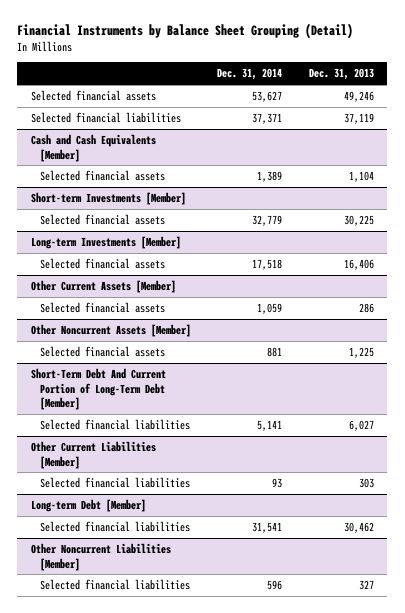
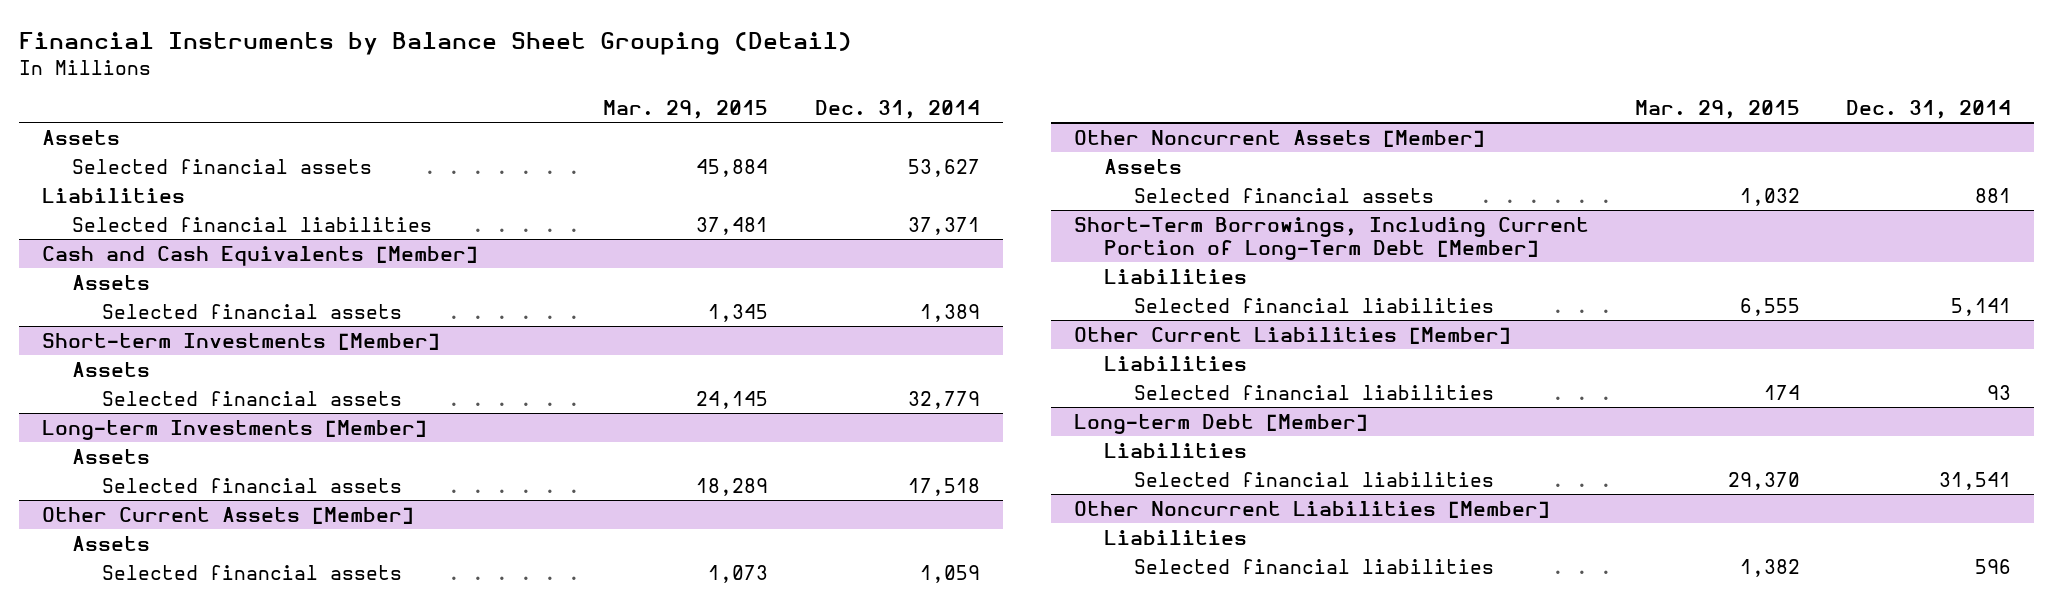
[308,68,374,81] Dec. 31, 2013 -> none
none -> [603,100,769,120] Mar. 29, 2015
none -> [42,129,121,145] Assets
none -> [42,187,186,203] Liabilities
none -> [72,274,151,290] Assets
none -> [72,361,151,377] Assets
none -> [72,448,151,464] Assets
none -> [72,535,151,551] Assets
none -> [1103,158,1182,174] Assets
[30,367,166,411] Short-Term Debt And Current Portion of Long-Term Debt [Member] -> [1073,216,1589,260] Short-Term Borrowings, Including Current Portion of Long-Term Debt [Member]
none -> [1103,268,1247,284] Liabilities
none -> [1103,355,1247,371] Liabilities
none -> [1103,442,1247,458] Liabilities
none -> [1103,529,1247,545] Liabilities

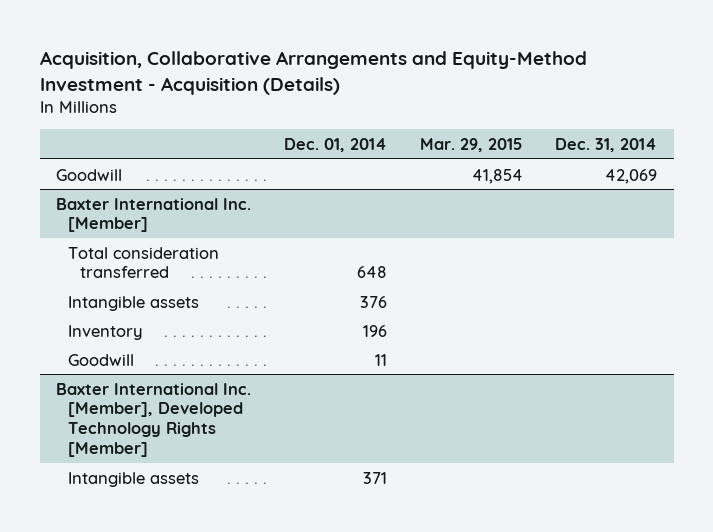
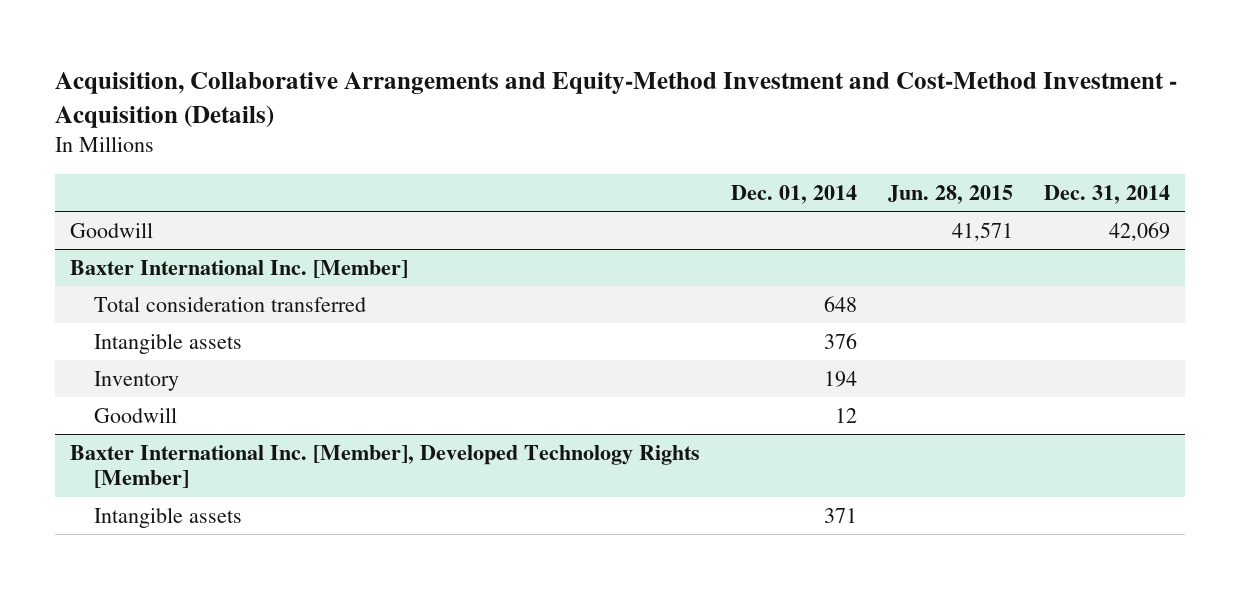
[39,51,587,95] Acquisition, Collaborative Arrangements and Equity-Method Investment - Acquisition (Details) -> [54,71,1177,128] Acquisition, Collaborative Arrangements and Equity-Method Investment and Cost-Method Investment - Acquisition (Details)
[419,137,523,152] Mar. 29, 2015 -> none
none -> [888,184,1014,204] Jun. 28, 2015
[362,324,387,337] 196 -> [824,370,858,387] 194
[374,353,387,366] 11 -> [835,407,858,423] 12

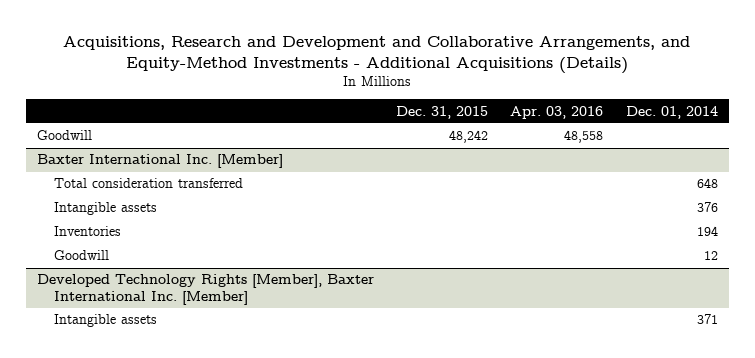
[54,71,1177,128] Acquisition, Collaborative Arrangements and Equity-Method Investment and Cost-Method Investment - Acquisition (Details) -> [63,35,691,74] Acquisitions, Research and Development and Collaborative Arrangements, and Equity-Method Investments - Additional Acquisitions (Details)
[888,184,1014,204] Jun. 28, 2015 -> none
[1043,184,1170,204] Dec. 31, 2014 -> none
none -> [396,105,489,119] Dec. 31, 2015
none -> [510,105,604,119] Apr. 03, 2016
[94,370,180,391] Inventory -> [54,226,122,237] Inventories
[70,444,701,489] Baxter International Inc. [Member], Developed Technology Rights [Member] -> [36,274,374,305] Developed Technology Rights [Member], Baxter International Inc. [Member]

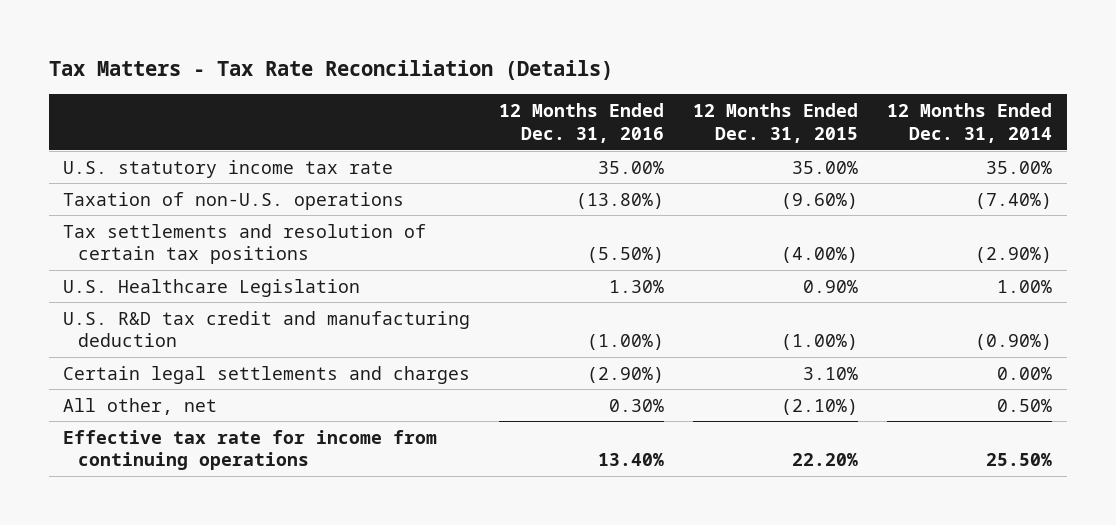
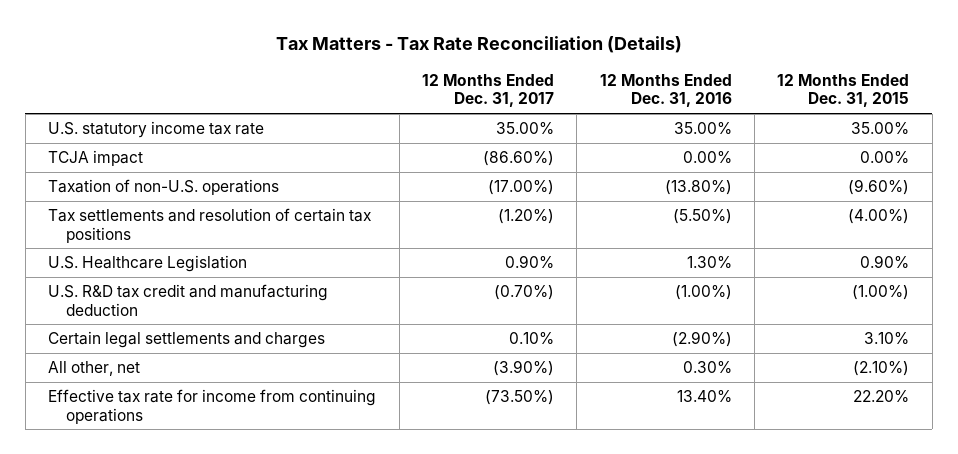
[887,102,1053,143] 12 Months Ended Dec. 31, 2014 -> none
none -> [422,73,555,108] 12 Months Ended Dec. 31, 2017
none -> [48,150,144,167] TCJA impact

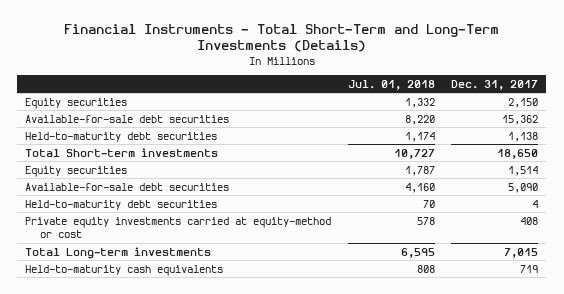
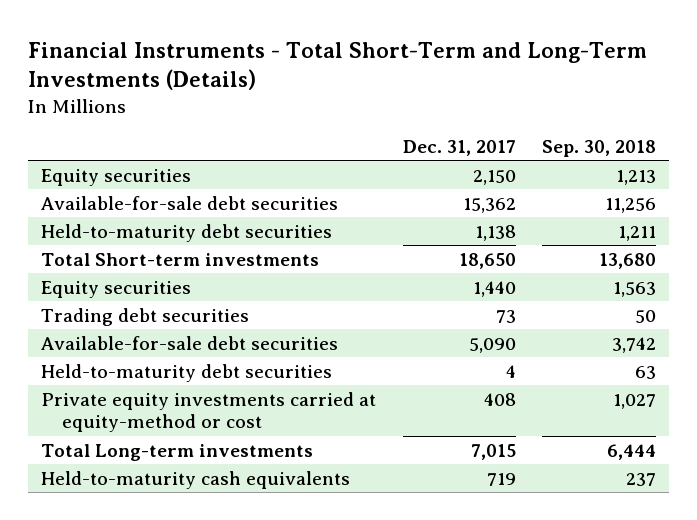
[347,79,435,90] Jul. 01, 2018 -> none
none -> [541,139,656,157] Sep. 30, 2018
[508,165,539,176] 1,514 -> [472,280,516,297] 1,440
none -> [41,307,250,326] Trading debt securities

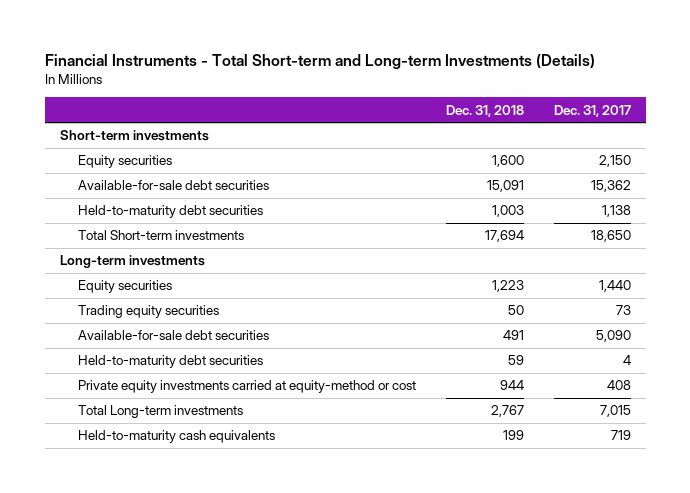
[28,41,648,91] Financial Instruments - Total Short-Term and Long-Term Investments (Details) -> [44,53,595,69] Financial Instruments - Total Short-term and Long-term Investments (Details)
[541,139,656,157] Sep. 30, 2018 -> none
none -> [445,104,524,117] Dec. 31, 2018
none -> [59,130,209,142] Short-term investments
none -> [59,255,205,269] Long-term investments
[41,307,250,326] Trading debt securities -> [77,305,219,319] Trading equity securities

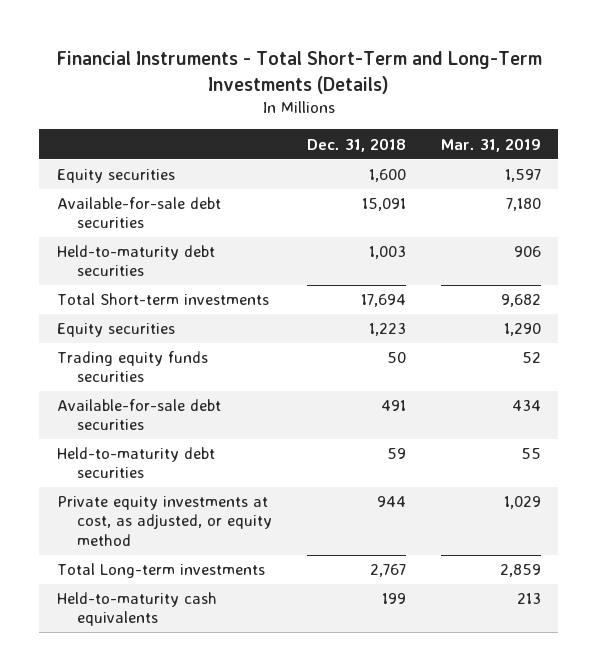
[44,53,595,69] Financial Instruments - Total Short-term and Long-term Investments (Details) -> [55,50,542,94] Financial Instruments - Total Short-Term and Long-Term Investments (Details)
[553,104,631,117] Dec. 31, 2017 -> none
none -> [440,137,541,152] Mar. 31, 2019
[59,130,209,142] Short-term investments -> none
[59,255,205,269] Long-term investments -> none
[77,305,219,319] Trading equity securities -> [56,351,208,383] Trading equity funds securities
[77,380,416,394] Private equity investments carried at equity-method or cost -> [56,496,273,546] Private equity investments at cost, as adjusted, or equity method

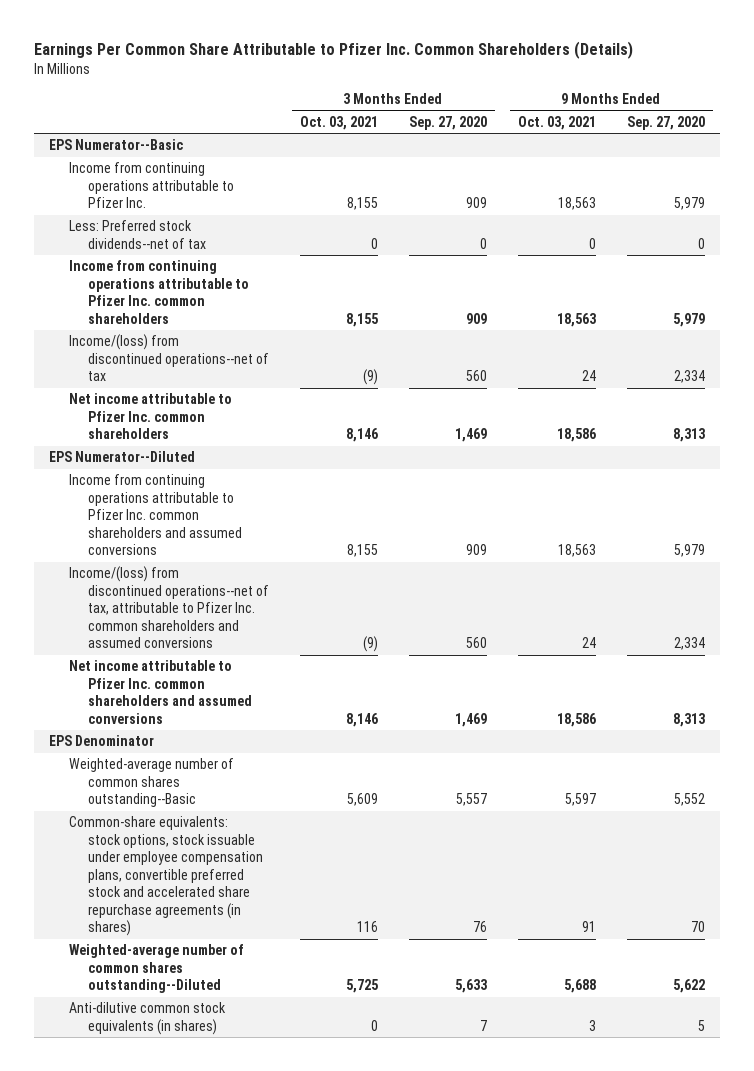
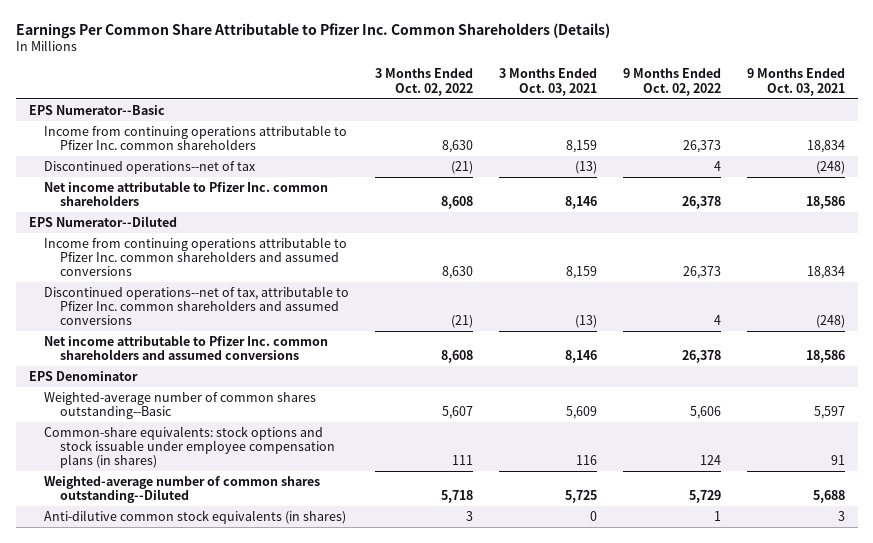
[408,115,487,130] Sep. 27, 2020 -> none
[626,115,705,130] Sep. 27, 2020 -> none
none -> [375,68,474,96] 3 Months Ended Oct. 02, 2022
none -> [622,68,721,96] 9 Months Ended Oct. 02, 2022
[68,162,235,209] Income from continuing operations attributable to Pfizer Inc. -> none
[68,220,207,249] Less: Preferred stock dividends--net of tax -> none
[345,312,378,327] 8,155 -> [566,140,598,154] 8,159
[556,312,596,327] 18,563 -> [806,140,845,154] 18,834
[68,334,270,382] Income/(loss) from discontinued operations--net of tax -> [44,160,257,174] Discontinued operations--net of tax
[362,369,378,386] (9) -> [575,160,598,174] (13)
[581,370,596,382] 24 -> [815,160,845,174] (248)
[346,544,378,558] 8,155 -> [566,266,598,280] 8,159
[557,544,596,558] 18,563 -> [806,266,845,280] 18,834
[68,566,270,649] Income/(loss) from discontinued operations--net of tax, attributable to Pfizer Inc. common shareholders and assumed conversions -> [44,285,350,326] Discontinued operations--net of tax, attributable to Pfizer Inc. common shareholders and assumed conversions
[362,636,378,653] (9) -> [575,315,598,329] (13)
[581,637,596,649] 24 -> [815,315,845,329] (248)
[68,816,264,937] Common-share equivalents: stock options, stock issuable under employee compensation plans, convertible preferred stock and accelerated share repurchase agreements (in shares) -> [44,425,336,469] Common-share equivalents: stock options and stock issuable under employee compensation plans (in shares)

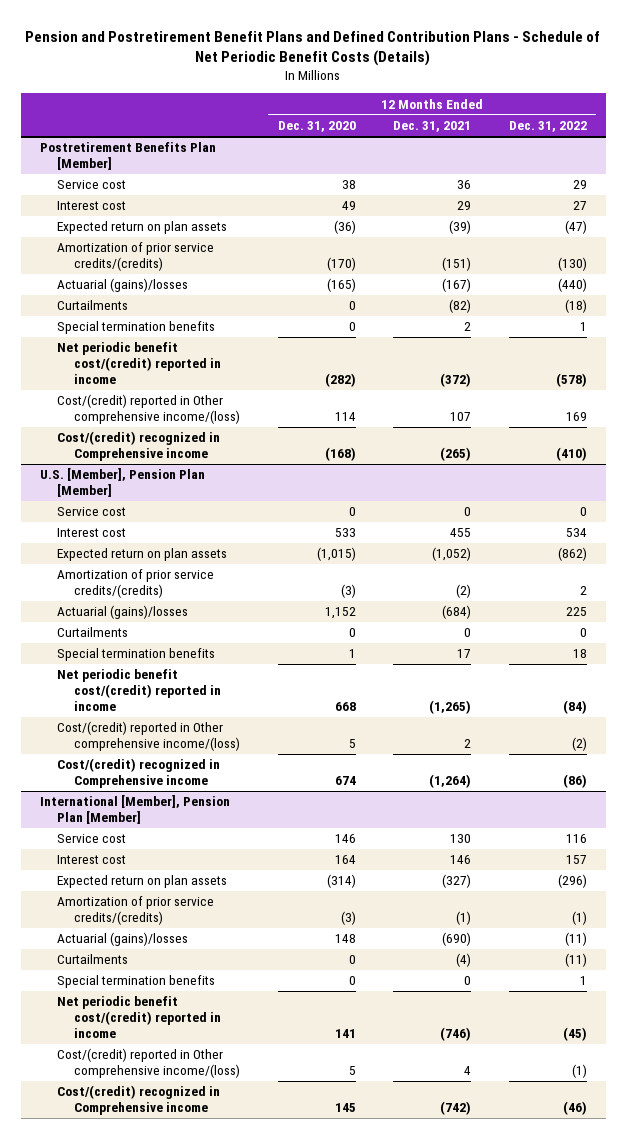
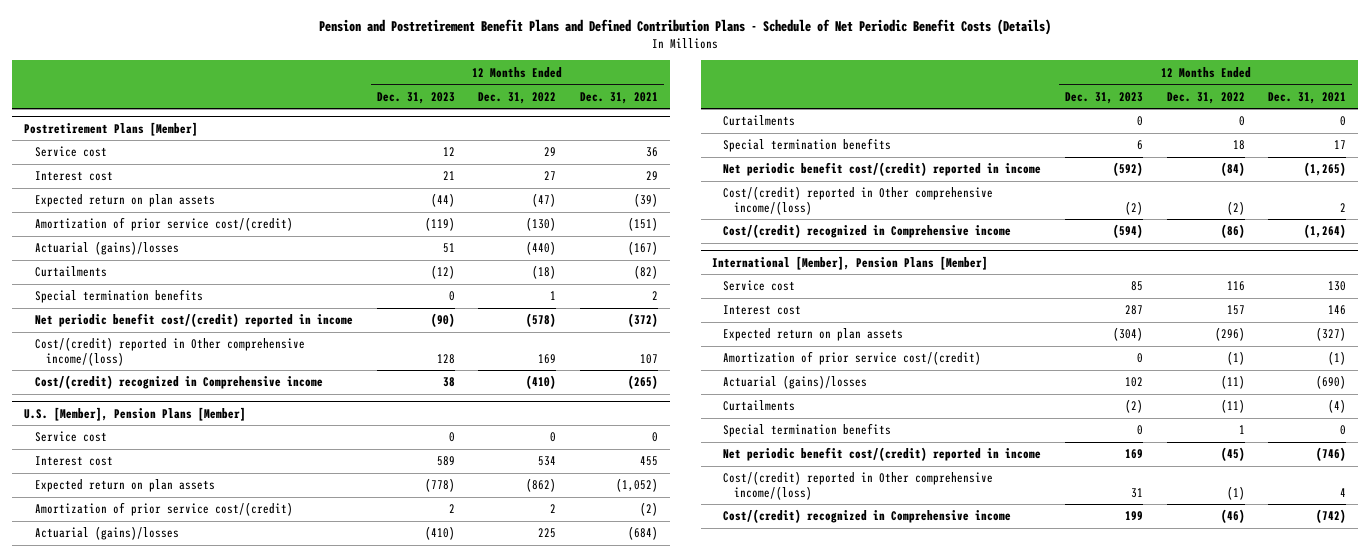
[277,121,356,133] Dec. 31, 2020 -> none
none -> [376,91,455,104] Dec. 31, 2023
[39,142,216,170] Postretirement Benefits Plan [Member] -> [24,121,199,136] Postretirement Plans [Member]
[57,242,215,271] Amortization of prior service credits/(credits) -> [34,217,293,232] Amortization of prior service cost/(credit)
[39,468,205,497] U.S. [Member], Pension Plan [Member] -> [24,406,247,421] U.S. [Member], Pension Plans [Member]
[57,569,215,598] Amortization of prior service credits/(credits) -> [34,502,293,517] Amortization of prior service cost/(credit)
[39,795,230,824] International [Member], Pension Plan [Member] -> [712,255,989,270] International [Member], Pension Plans [Member]
[57,896,215,925] Amortization of prior service credits/(credits) -> [723,351,982,366] Amortization of prior service cost/(credit)

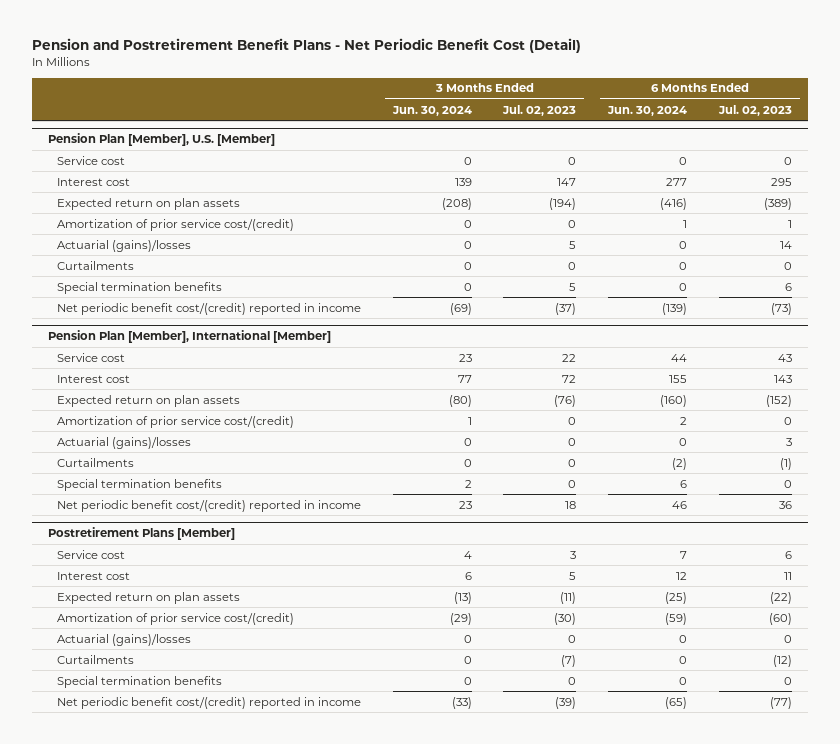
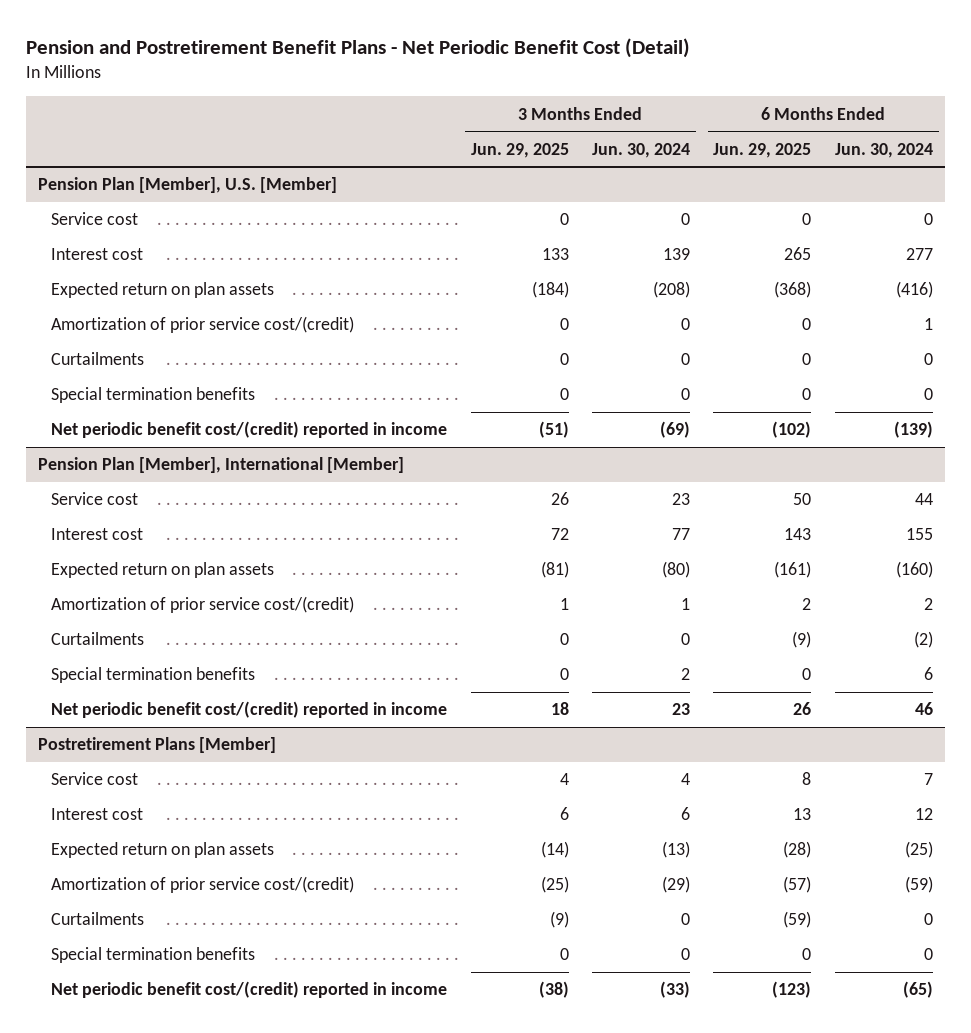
[502,104,577,116] Jul. 02, 2023 -> none
[718,104,793,116] Jul. 02, 2023 -> none
none -> [470,142,569,158] Jun. 29, 2025
none -> [713,142,812,158] Jun. 29, 2025
[56,239,191,252] Actuarial (gains)/losses -> none
[56,436,191,449] Actuarial (gains)/losses -> none
[56,633,191,646] Actuarial (gains)/losses -> none

